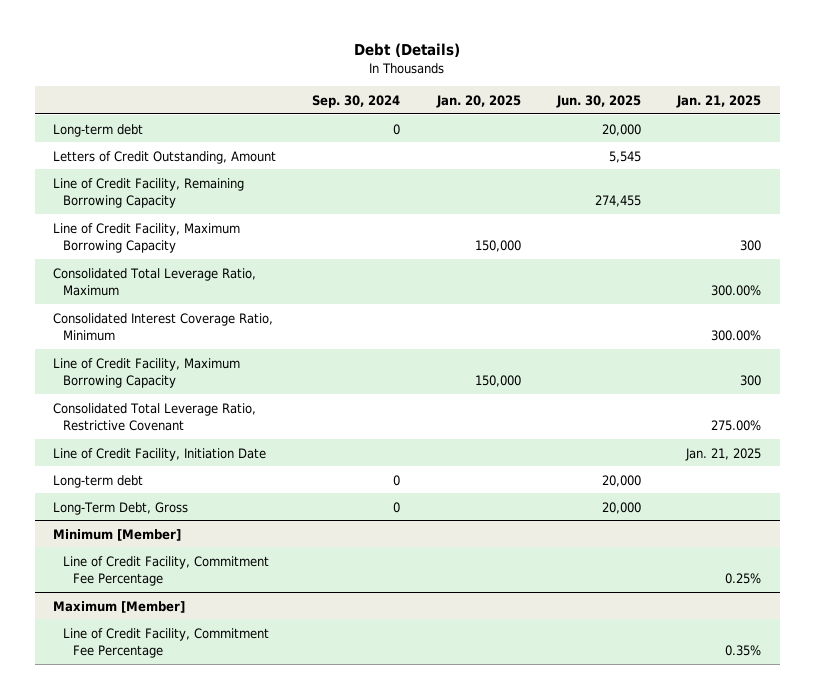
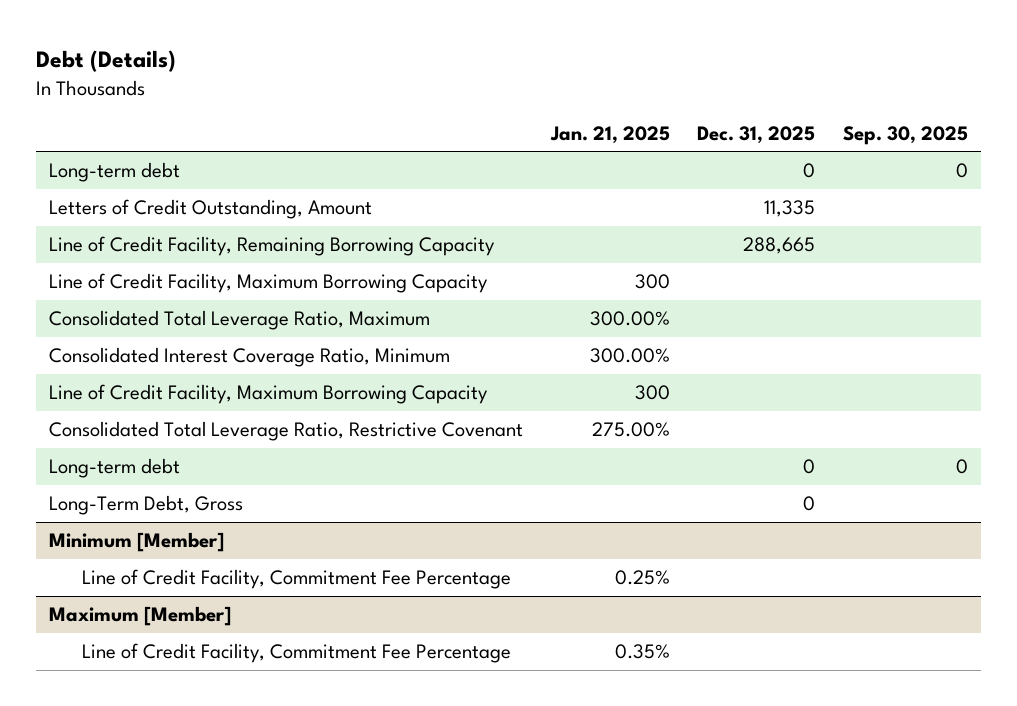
[312,94,401,108] Sep. 30, 2024 -> none
[435,94,521,108] Jan. 20, 2025 -> none
[556,94,642,108] Jun. 30, 2025 -> none
none -> [697,125,816,144] Dec. 31, 2025
none -> [842,125,968,145] Sep. 30, 2025
[53,447,267,461] Line of Credit Facility, Initiation Date -> none

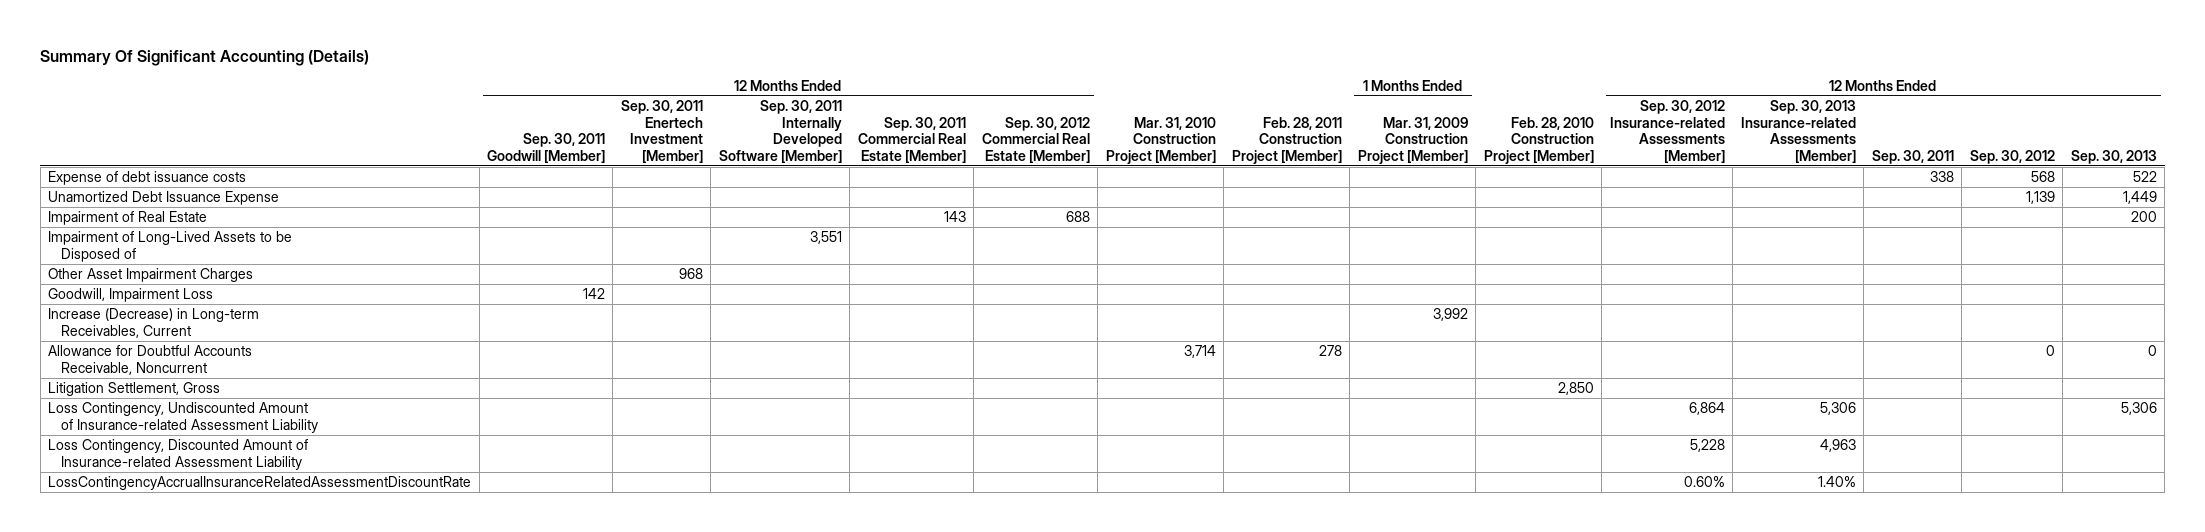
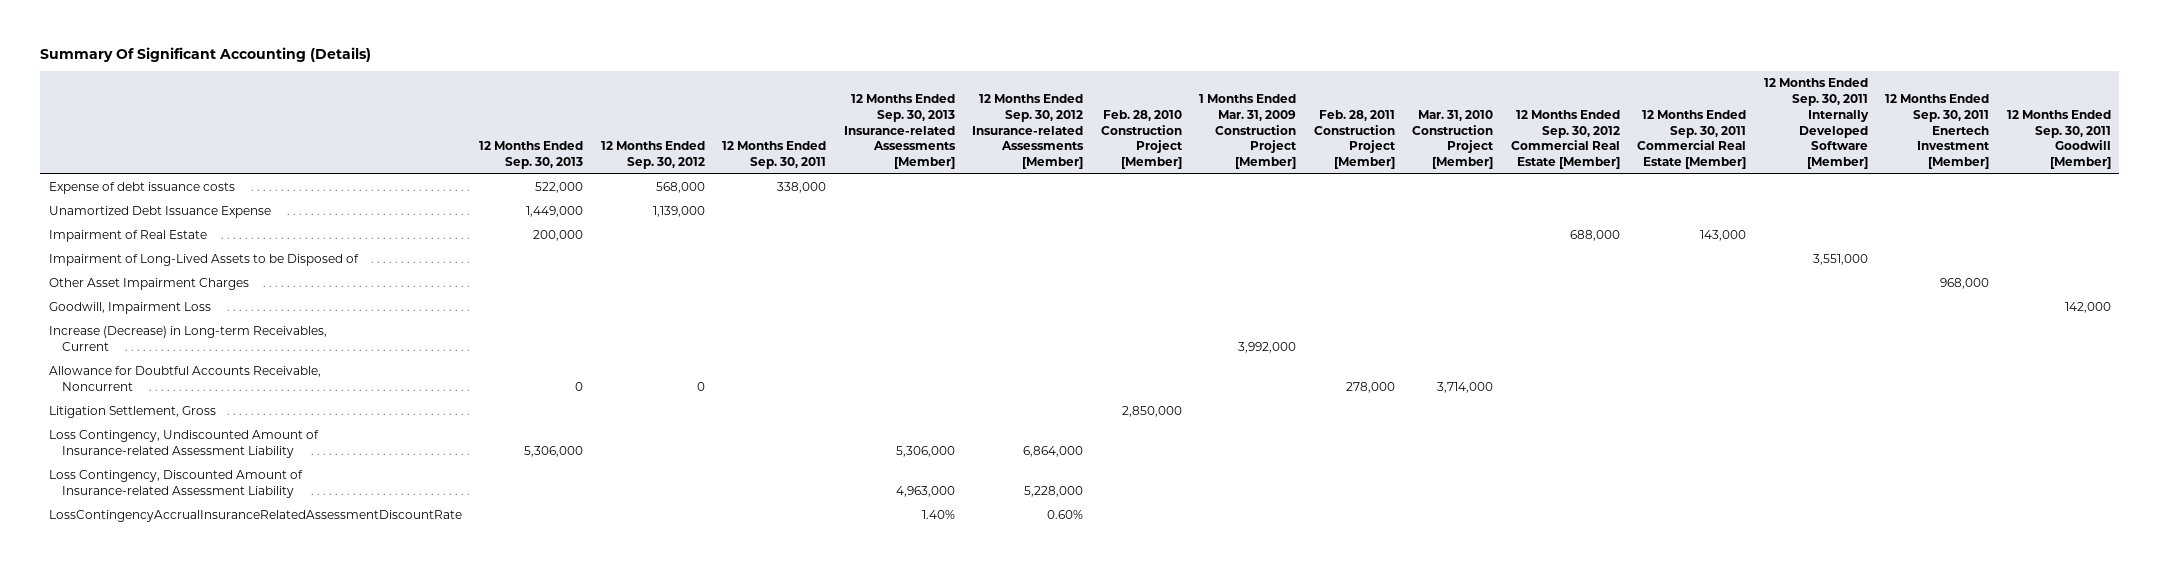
[1929,171,1954,183] 338 -> [777,182,827,194] 338,000
[2030,171,2055,183] 568 -> [655,182,705,194] 568,000
[2132,171,2157,183] 522 -> [535,182,584,194] 522,000
[2025,191,2055,205] 1,139 -> [652,206,705,218] 1,139,000
[2122,191,2157,205] 1,449 -> [526,206,584,218] 1,449,000
[943,211,966,223] 143 -> [1700,230,1747,242] 143,000
[1065,211,1090,223] 688 -> [1569,230,1620,242] 688,000
[2130,211,2157,223] 200 -> [533,230,584,242] 200,000
[809,231,842,245] 3,551 -> [1812,254,1868,266] 3,551,000
[678,268,703,280] 968 -> [1940,278,1990,290] 968,000
[583,288,606,300] 142 -> [2064,302,2111,314] 142,000
[1432,308,1468,322] 3,992 -> [1238,342,1297,354] 3,992,000
[1183,345,1216,359] 3,714 -> [1437,382,1494,394] 3,714,000
[1318,345,1342,357] 278 -> [1345,382,1395,394] 278,000
[1557,382,1594,396] 2,850 -> [1121,406,1182,418] 2,850,000
[1688,402,1725,416] 6,864 -> [1023,446,1084,458] 6,864,000
[1819,402,1856,416] 5,306 -> [895,446,955,458] 5,306,000
[2120,402,2157,416] 5,306 -> [524,446,584,458] 5,306,000
[1689,439,1725,453] 5,228 -> [1024,486,1084,498] 5,228,000
[1819,439,1856,453] 4,963 -> [895,486,955,498] 4,963,000

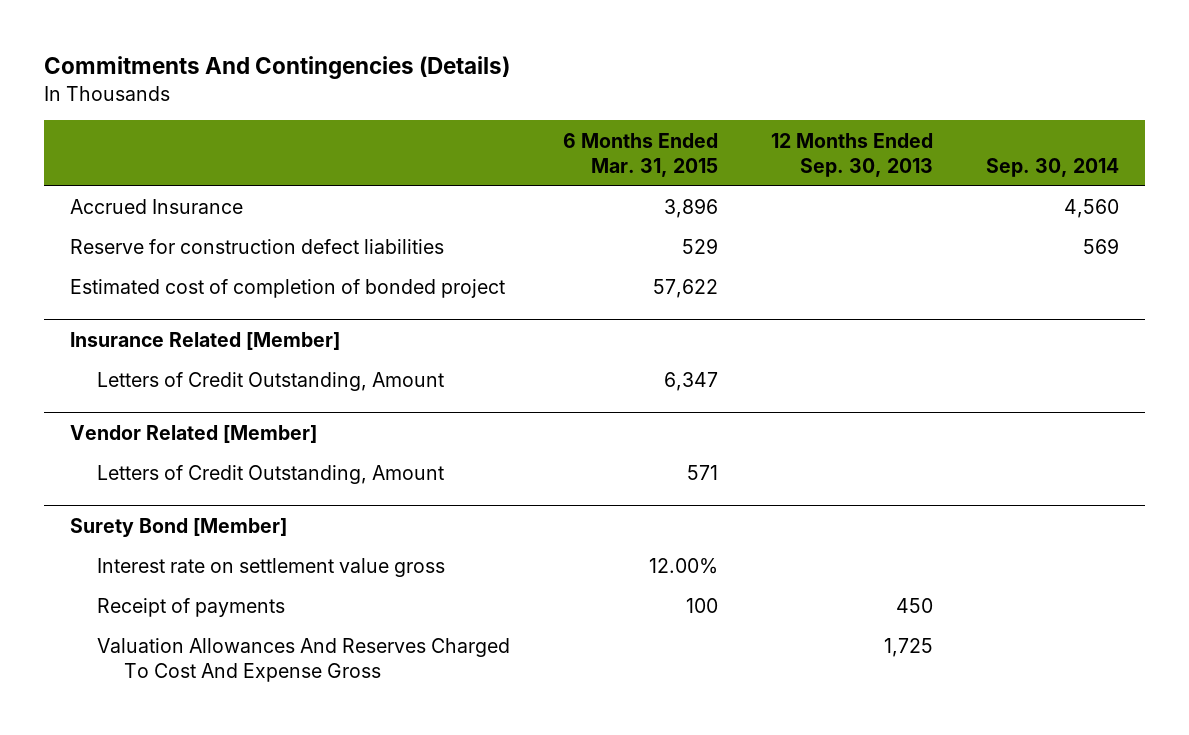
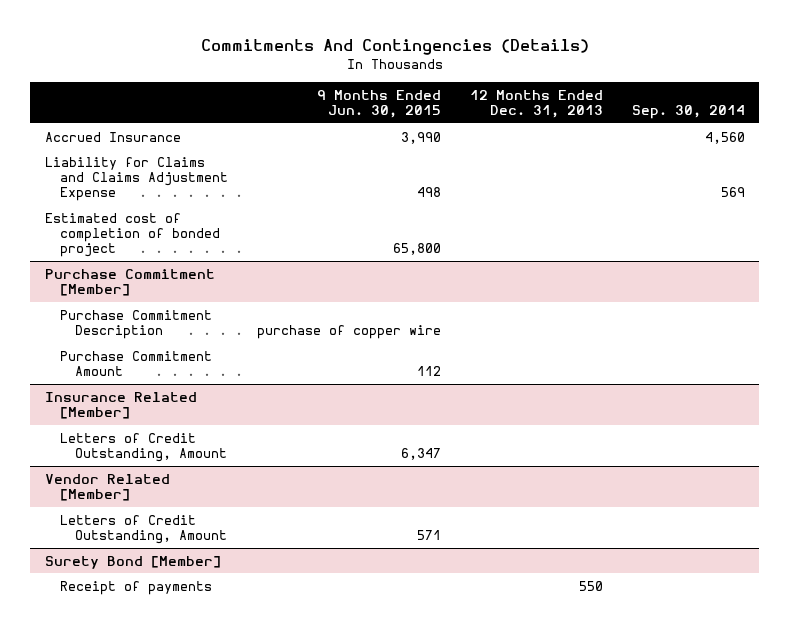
[562,132,718,177] 6 Months Ended Mar. 31, 2015 -> none
[770,132,933,177] 12 Months Ended Sep. 30, 2013 -> none
none -> [317,89,442,119] 9 Months Ended Jun. 30, 2015
none -> [469,89,603,119] 12 Months Ended Dec. 31, 2013
[70,239,445,255] Reserve for construction defect liabilities -> [44,156,229,202] Liability for Claims and Claims Adjustment Expense
none -> [44,268,215,297] Purchase Commitment [Member]
none -> [60,309,213,340] Purchase Commitment Description
none -> [60,350,213,377] Purchase Commitment Amount
[96,558,445,578] Interest rate on settlement value gross -> none
[96,638,510,683] Valuation Allowances And Reserves Charged To Cost And Expense Gross -> none

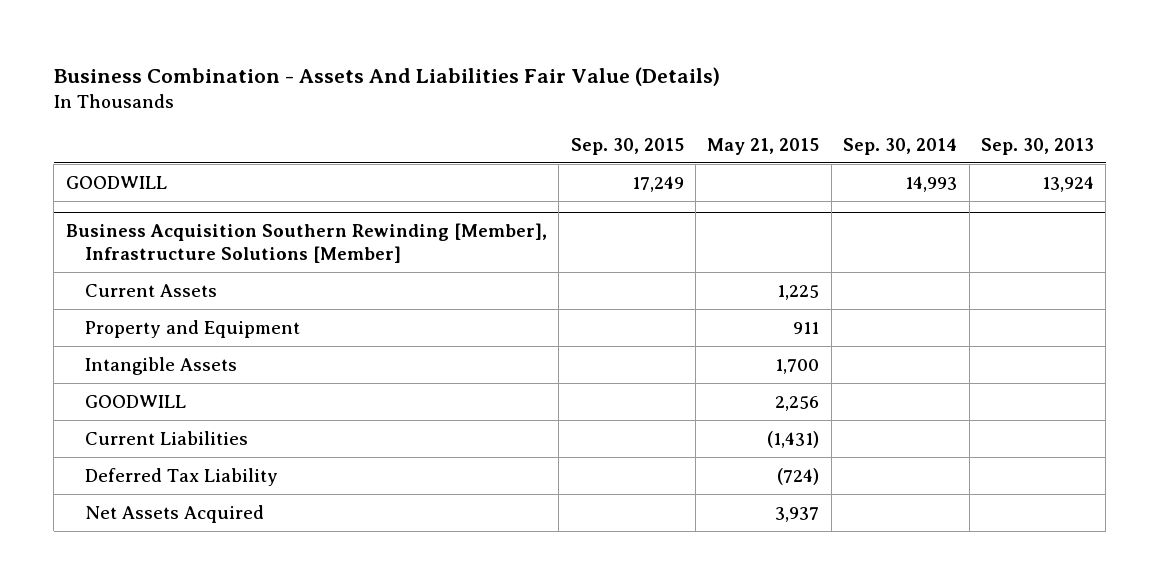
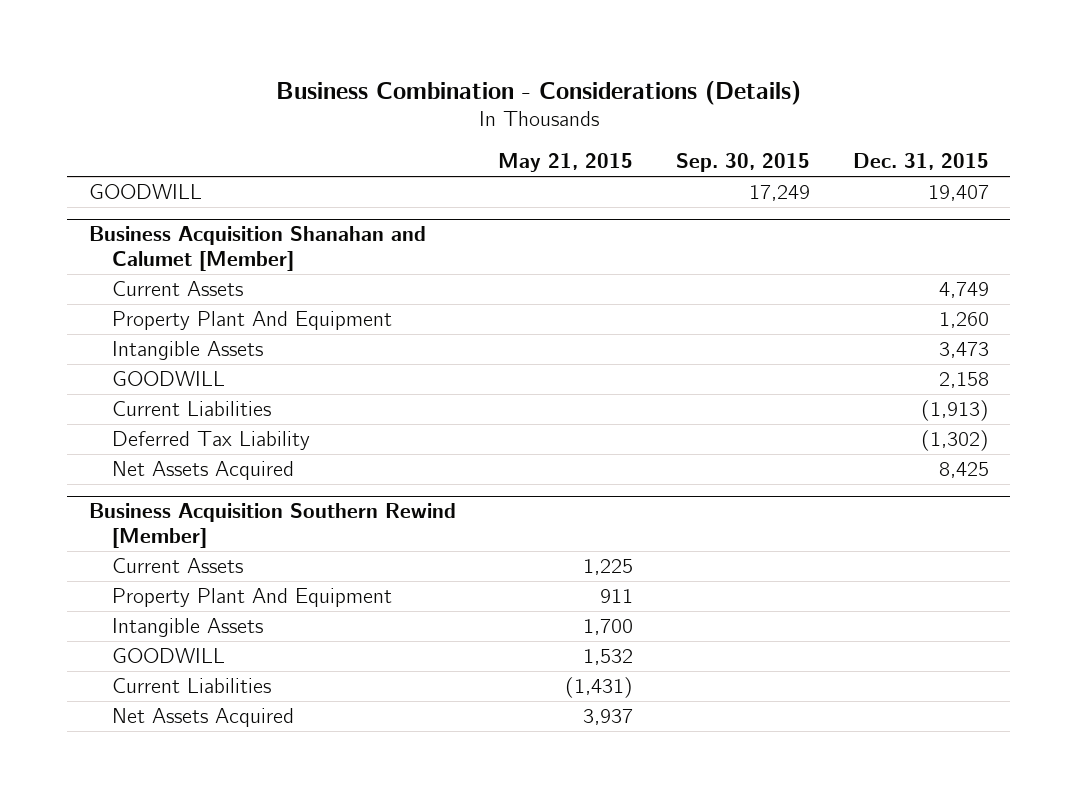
[53,66,720,86] Business Combination - Assets And Liabilities Fair Value (Details) -> [275,80,801,105] Business Combination - Considerations (Details)
[843,137,958,155] Sep. 30, 2014 -> none
[980,137,1094,155] Sep. 30, 2013 -> none
none -> [852,153,989,171] Dec. 31, 2015
none -> [88,226,426,272] Business Acquisition Shanahan and Calumet [Member]
none -> [111,280,243,296] Current Assets
none -> [111,310,392,330] Property Plant And Equipment
none -> [111,340,263,360] Intangible Assets
none -> [111,370,225,386] GOODWILL
none -> [111,400,271,416] Current Liabilities
none -> [111,430,310,450] Deferred Tax Liability
none -> [111,460,294,480] Net Assets Acquired
[65,223,547,263] Business Acquisition Southern Rewinding [Member], Infrastructure Solutions [Member] -> [88,503,456,549] Business Acquisition Southern Rewind [Member]
[84,319,300,338] Property and Equipment -> [111,587,392,607] Property Plant And Equipment
[775,395,820,411] 2,256 -> [583,648,634,665] 1,532
[84,467,278,486] Deferred Tax Liability -> none

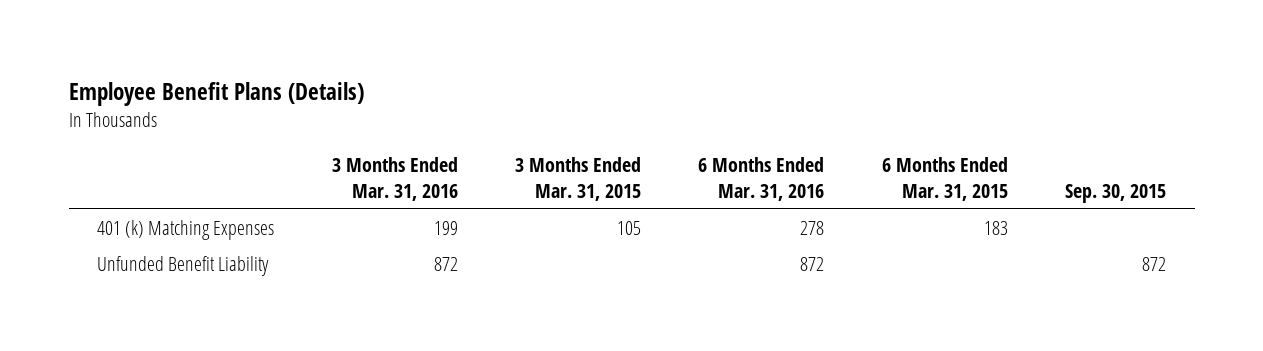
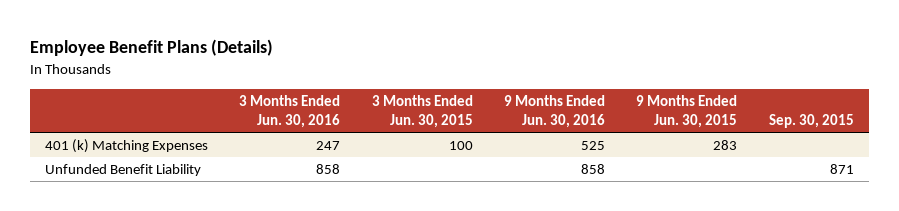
[331,157,458,202] 3 Months Ended Mar. 31, 2016 -> none
[515,157,642,202] 3 Months Ended Mar. 31, 2015 -> none
[698,157,825,202] 6 Months Ended Mar. 31, 2016 -> none
[881,157,1008,202] 6 Months Ended Mar. 31, 2015 -> none
none -> [239,94,341,129] 3 Months Ended Jun. 30, 2016
none -> [371,94,473,129] 3 Months Ended Jun. 30, 2015
none -> [504,94,606,129] 9 Months Ended Jun. 30, 2016
none -> [636,94,738,129] 9 Months Ended Jun. 30, 2015
[1142,256,1167,271] 872 -> [829,163,854,174] 871

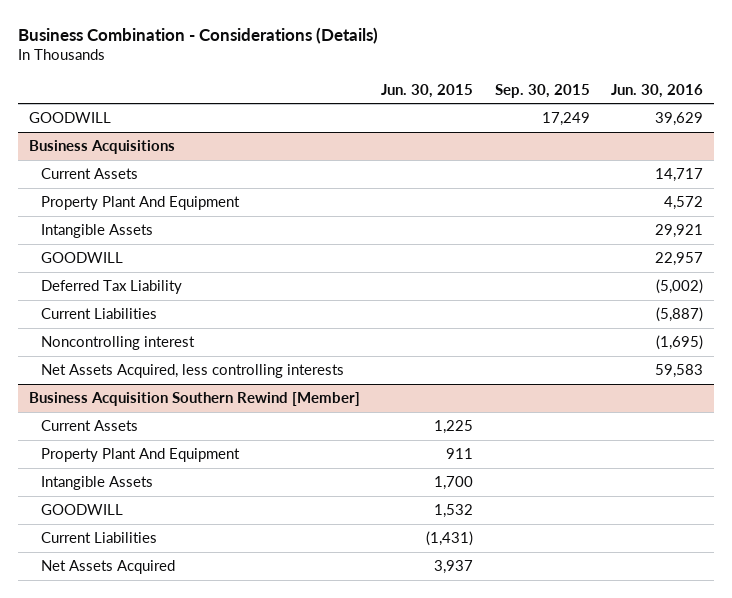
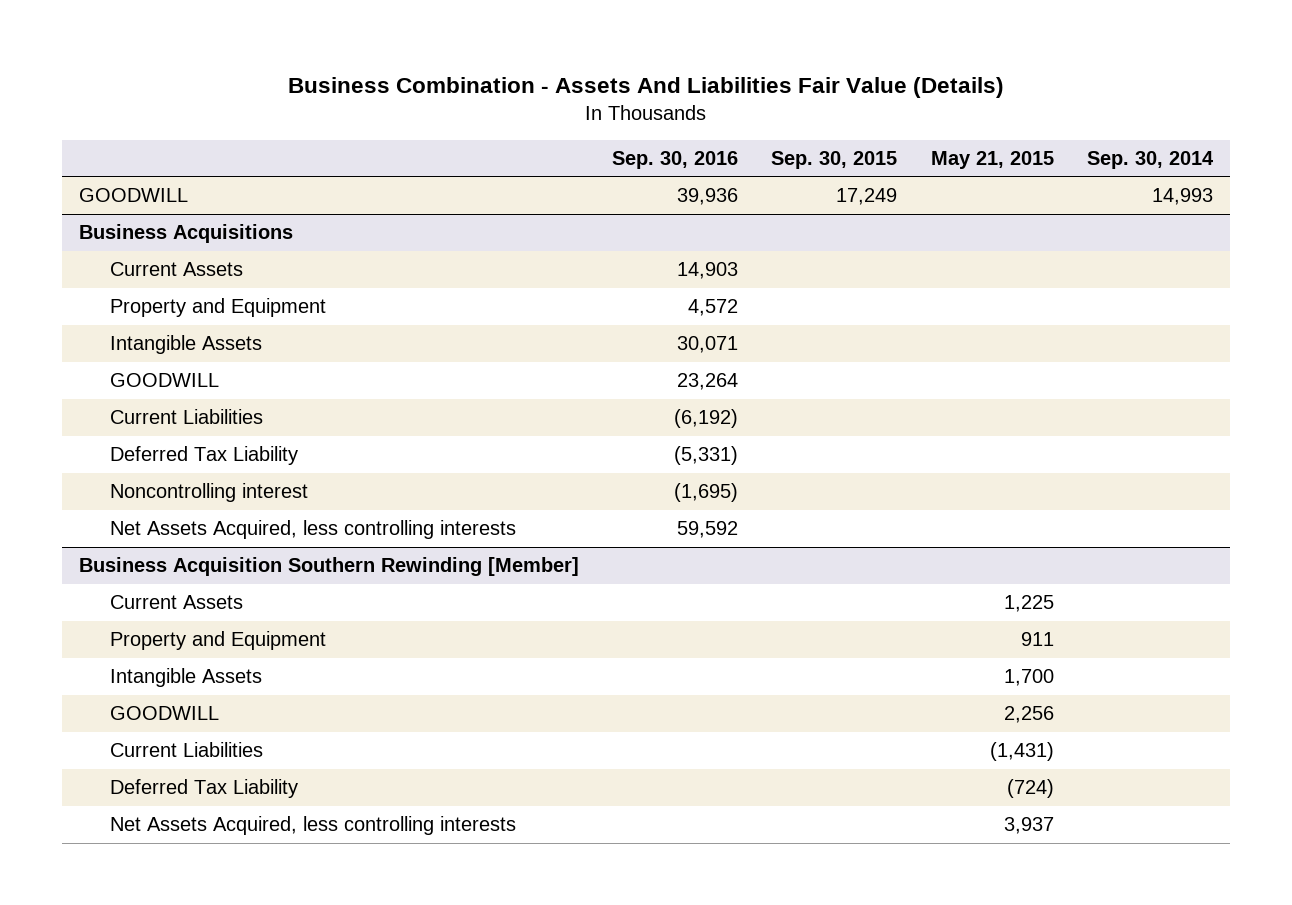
[17,26,378,44] Business Combination - Considerations (Details) -> [287,77,1004,99] Business Combination - Assets And Liabilities Fair Value (Details)
[381,83,474,98] Jun. 30, 2015 -> none
[611,83,704,98] Jun. 30, 2016 -> none
none -> [612,150,739,169] Sep. 30, 2016
none -> [930,150,1054,169] May 21, 2015
none -> [1087,150,1215,169] Sep. 30, 2014
[41,196,241,211] Property Plant And Equipment -> [110,298,327,318] Property and Equipment
[41,280,183,295] Deferred Tax Liability -> [110,446,299,466] Deferred Tax Liability
[28,392,360,407] Business Acquisition Southern Rewind [Member] -> none
[41,420,139,432] Current Assets -> none
[41,448,241,463] Property Plant And Equipment -> none
[41,476,154,491] Intangible Assets -> none
[41,504,124,516] GOODWILL -> none
[41,532,158,544] Current Liabilities -> none
[41,560,176,575] Net Assets Acquired -> none
none -> [78,557,579,577] Business Acquisition Southern Rewinding [Member]
none -> [110,595,244,610] Current Assets
none -> [110,631,327,651] Property and Equipment
none -> [110,668,263,688] Intangible Assets
none -> [110,706,220,721] GOODWILL
none -> [110,742,264,758] Current Liabilities
none -> [110,779,299,799] Deferred Tax Liability
none -> [110,816,517,836] Net Assets Acquired, less controlling interests

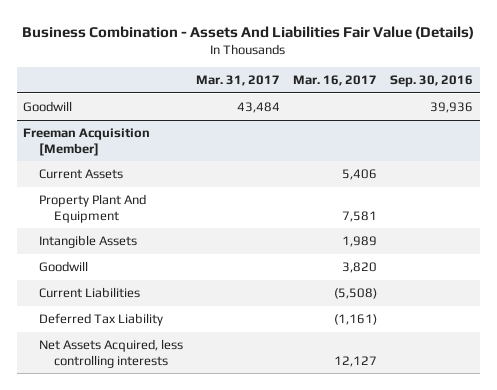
[771,150,898,169] Sep. 30, 2015 -> none
[930,150,1054,169] May 21, 2015 -> none
[1087,150,1215,169] Sep. 30, 2014 -> none
none -> [195,75,280,87] Mar. 31, 2017
none -> [293,75,378,87] Mar. 16, 2017
[78,224,293,244] Business Acquisitions -> none
[110,262,244,277] Current Assets -> none
[110,298,327,318] Property and Equipment -> none
[110,335,263,355] Intangible Assets -> none
[110,373,220,388] GOODWILL -> none
[110,409,264,425] Current Liabilities -> none
[110,446,299,466] Deferred Tax Liability -> none
[110,483,309,503] Noncontrolling interest -> none
[110,520,517,540] Net Assets Acquired, less controlling interests -> none
[78,557,579,577] Business Acquisition Southern Rewinding [Member] -> none
[110,595,244,610] Current Assets -> none
[110,631,327,651] Property and Equipment -> none
[110,668,263,688] Intangible Assets -> none
[110,706,220,721] GOODWILL -> none
[110,742,264,758] Current Liabilities -> none
[110,779,299,799] Deferred Tax Liability -> none
[110,816,517,836] Net Assets Acquired, less controlling interests -> none
[78,188,188,203] GOODWILL -> [23,101,73,113] Goodwill
none -> [23,128,151,156] Freeman Acquisition [Member]
none -> [38,169,123,180] Current Assets
none -> [38,194,146,223] Property Plant And Equipment
none -> [38,235,137,249] Intangible Assets
none -> [38,261,88,273] Goodwill
none -> [38,287,140,299] Current Liabilities
none -> [38,313,163,327] Deferred Tax Liability
none -> [38,339,183,368] Net Assets Acquired, less controlling interests

